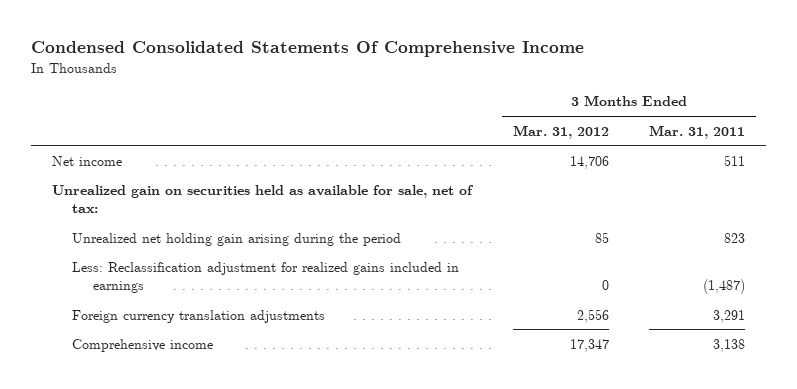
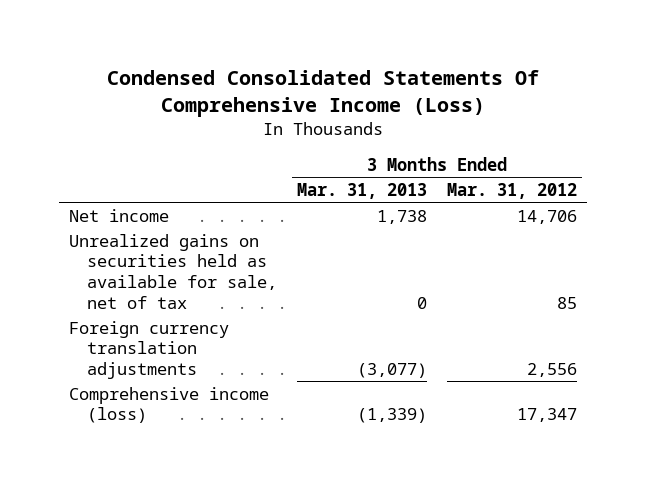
[31,41,585,58] Condensed Consolidated Statements Of Comprehensive Income -> [106,70,539,117] Condensed Consolidated Statements Of Comprehensive Income (Loss)
[649,124,746,139] Mar. 31, 2011 -> none
none -> [296,182,427,199] Mar. 31, 2013
[51,184,474,214] Unrealized gain on securities held as available for sale, net of tax: -> none
[72,261,460,294] Less: Reclassification adjustment for realized gains included in earnings -> none
[72,232,402,246] Unrealized net holding gain arising during the period -> [68,233,277,309] Unrealized gains on securities held as available for sale, net of tax
[72,338,214,352] Comprehensive income -> [68,386,269,424] Comprehensive income (loss)

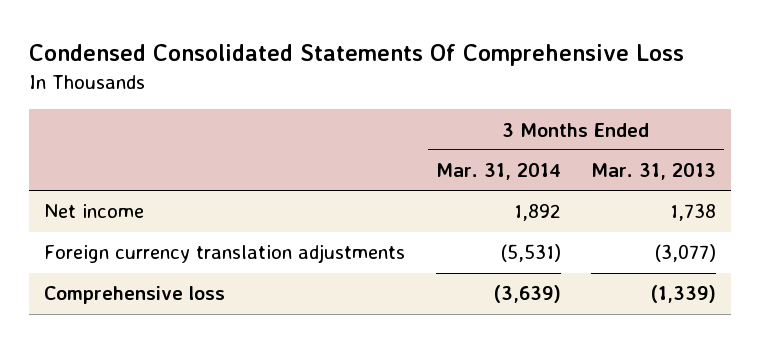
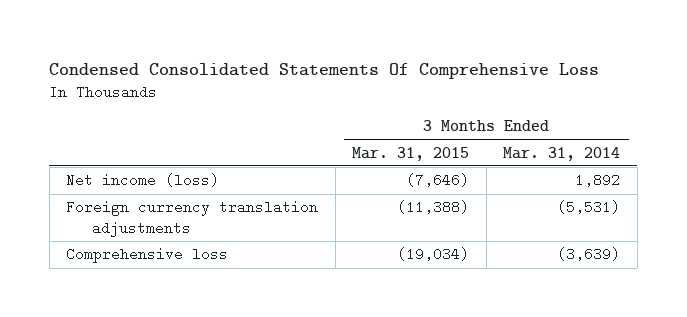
[591,163,717,181] Mar. 31, 2013 -> none
none -> [352,146,470,161] Mar. 31, 2015
[44,204,145,219] Net income -> [66,173,220,188] Net income (loss)

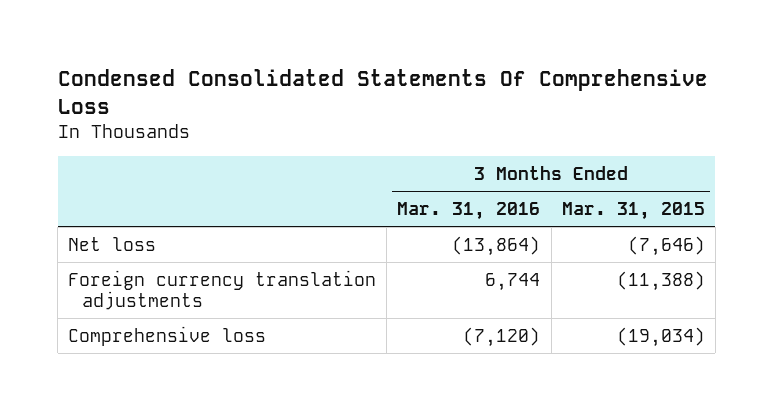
[503,146,621,161] Mar. 31, 2014 -> none
none -> [397,202,541,221] Mar. 31, 2016
[66,173,220,188] Net income (loss) -> [68,236,157,251] Net loss

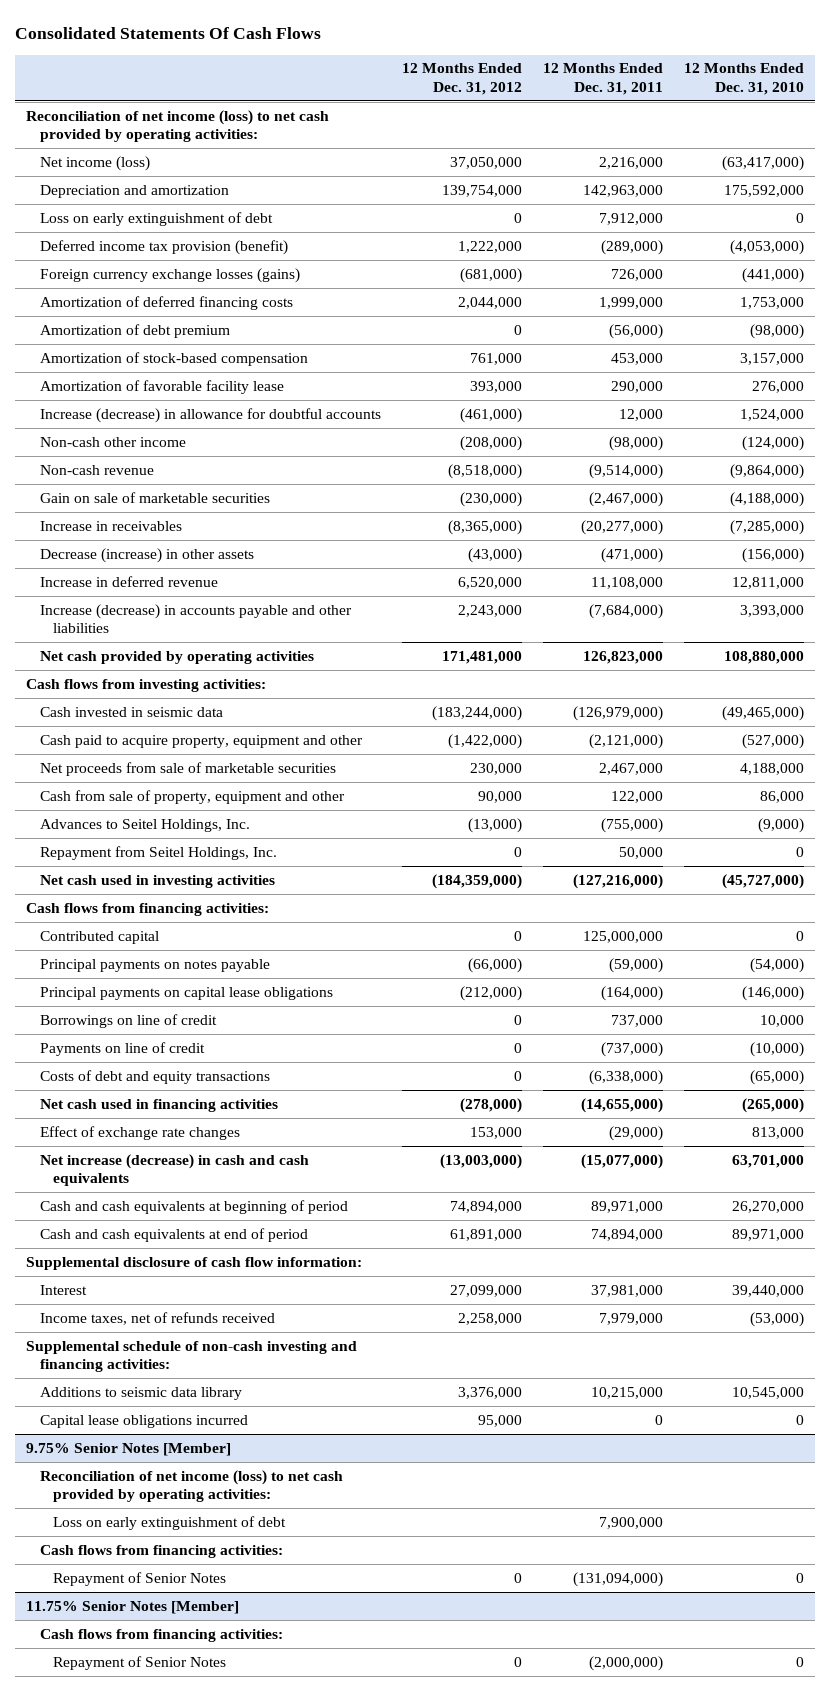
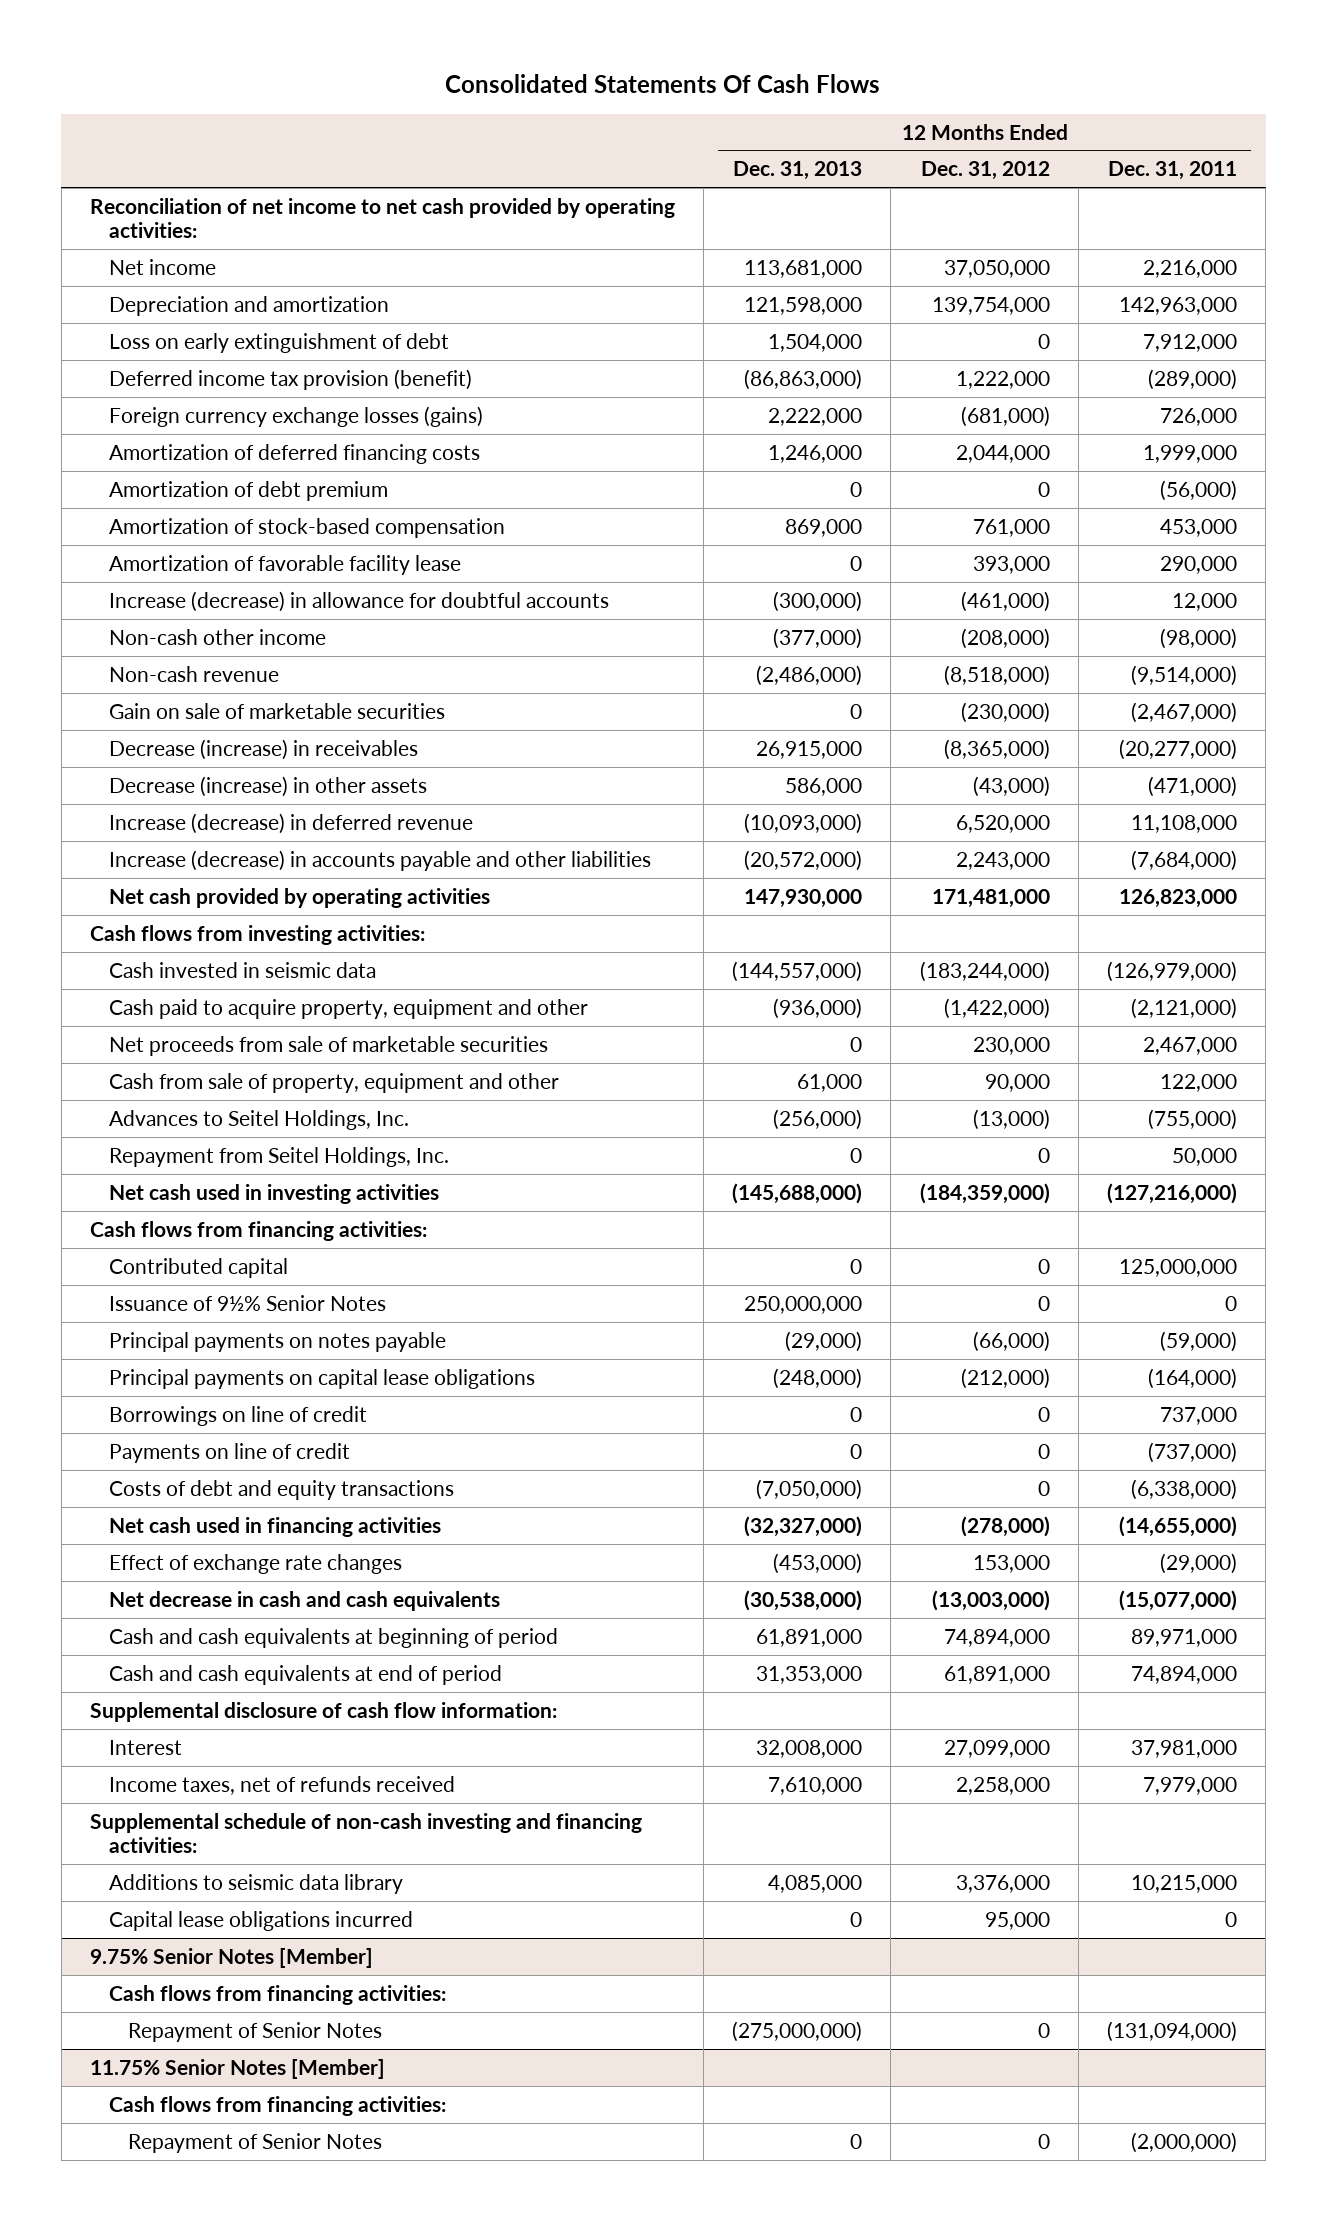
[684,63,805,95] 12 Months Ended Dec. 31, 2010 -> none
none -> [733,161,863,181] Dec. 31, 2013
[25,109,329,143] Reconciliation of net income (loss) to net cash provided by operating activities: -> [90,197,676,239] Reconciliation of net income to net cash provided by operating activities:
[39,155,150,171] Net income (loss) -> [109,258,217,275] Net income
[39,520,182,531] Increase in receivables -> [109,738,419,760] Decrease (increase) in receivables
[39,575,218,587] Increase in deferred revenue -> [109,812,474,834] Increase (decrease) in deferred revenue
none -> [109,1294,387,1311] Issuance of 9½% Senior Notes
[39,1153,309,1187] Net increase (decrease) in cash and cash equivalents -> [109,1590,501,1611] Net decrease in cash and cash equivalents
[39,1469,343,1503] Reconciliation of net income (loss) to net cash provided by operating activities: -> none
[53,1515,287,1530] Loss on early extinguishment of debt -> none

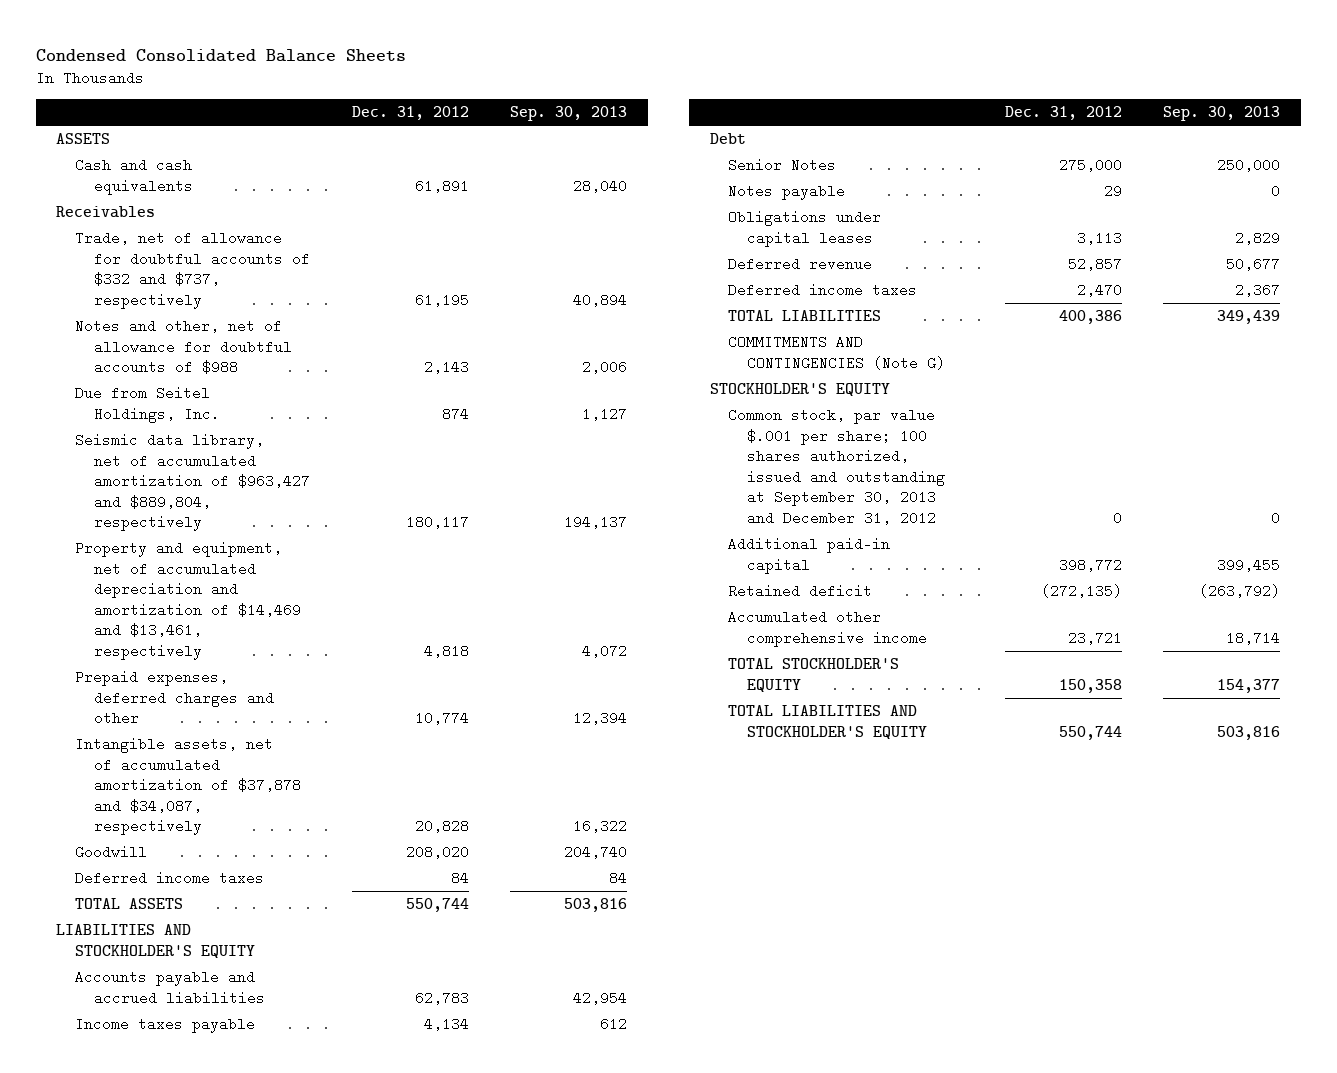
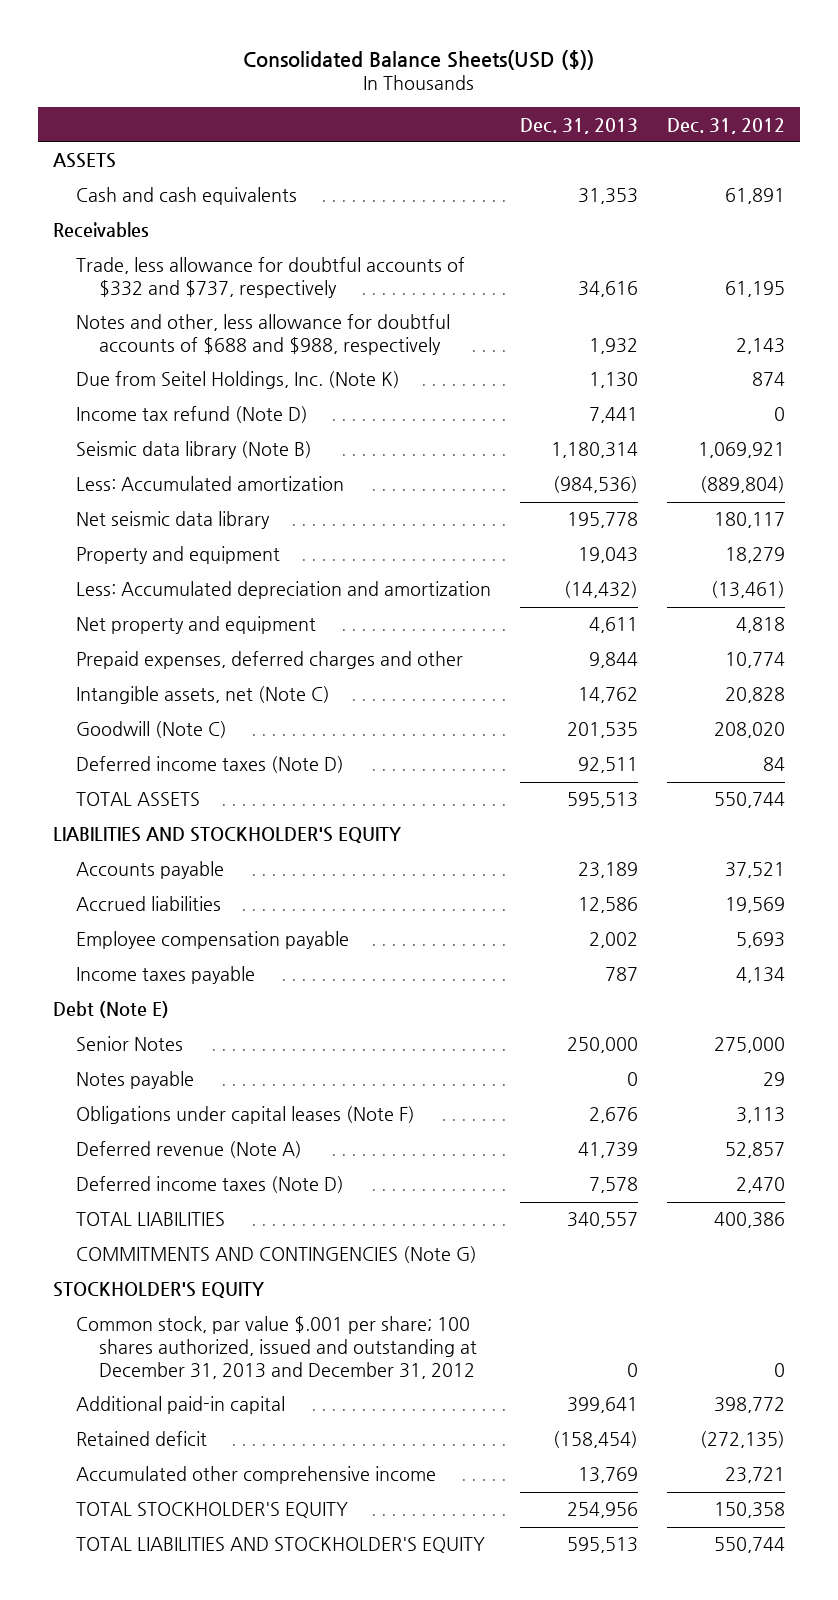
[35,48,406,62] Condensed Consolidated Balance Sheets -> [243,49,595,70] Consolidated Balance Sheets(USD ($))
[510,106,628,122] Sep. 30, 2013 -> none
none -> [520,117,639,134] Dec. 31, 2013
[75,230,311,309] Trade, net of allowance for doubtful accounts of $332 and $737, respectively -> [76,257,466,299] Trade, less allowance for doubtful accounts of $332 and $737, respectively
[75,318,293,375] Notes and other, net of allowance for doubtful accounts of $988 -> [76,314,451,356] Notes and other, less allowance for doubtful accounts of $688 and $988, respectively
[75,385,221,423] Due from Seitel Holdings, Inc. -> [76,371,401,390] Due from Seitel Holdings, Inc. (Note K)
none -> [76,406,309,424] Income tax refund (Note D)
none -> [76,441,313,460] Seismic data library (Note B)
none -> [76,476,345,492] Less: Accumulated amortization
[75,432,311,532] Seismic data library, net of accumulated amortization of $963,427 and $889,804, respectively -> [76,511,271,530] Net seismic data library
none -> [76,546,281,565] Property and equipment
none -> [76,581,492,600] Less: Accumulated depreciation and amortization
[75,540,302,660] Property and equipment, net of accumulated depreciation and amortization of $14,469 and $13,461, respectively -> [76,616,317,635] Net property and equipment
[75,736,302,836] Intangible assets, net of accumulated amortization of $37,878 and $34,087, respectively -> [76,686,331,705] Intangible assets, net (Note C)
[75,844,148,859] Goodwill -> [76,721,228,739] Goodwill (Note C)
[75,870,265,885] Deferred income taxes -> [76,756,345,774] Deferred income taxes (Note D)
[75,969,266,1005] Accounts payable and accrued liabilities -> none
none -> [76,861,225,880] Accounts payable
none -> [76,896,222,912] Accrued liabilities
none -> [76,931,350,950] Employee compensation payable
[709,132,746,144] Debt -> none
none -> [52,1001,169,1019] Debt (Note E)
[728,209,882,247] Obligations under capital leases -> [76,1106,416,1125] Obligations under capital leases (Note F)
[728,256,873,271] Deferred revenue -> [76,1141,303,1159] Deferred revenue (Note A)
[728,282,918,297] Deferred income taxes -> [76,1176,345,1194] Deferred income taxes (Note D)
[728,407,946,525] Common stock, par value $.001 per share; 100 shares authorized, issued and outstanding at September 30, 2013 and December 31, 2012 -> [76,1316,478,1380] Common stock, par value $.001 per share; 100 shares authorized, issued and outstanding at December 31, 2013 and December 31, 2012

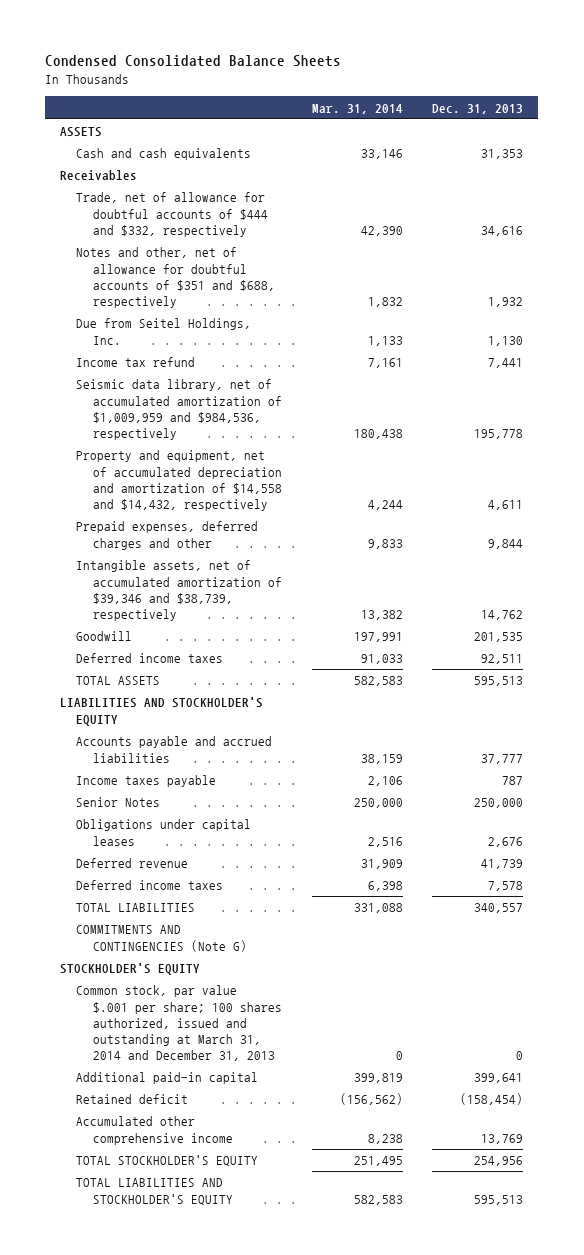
[243,49,595,70] Consolidated Balance Sheets(USD ($)) -> [45,55,342,68] Condensed Consolidated Balance Sheets
[667,117,786,134] Dec. 31, 2012 -> none
none -> [311,103,403,114] Mar. 31, 2014
[76,441,313,460] Seismic data library (Note B) -> none
[76,476,345,492] Less: Accumulated amortization -> none
[76,546,281,565] Property and equipment -> none
[76,581,492,600] Less: Accumulated depreciation and amortization -> none
[76,257,466,299] Trade, less allowance for doubtful accounts of $332 and $737, respectively -> [76,192,268,237] Trade, net of allowance for doubtful accounts of $444 and $332, respectively
[76,314,451,356] Notes and other, less allowance for doubtful accounts of $688 and $988, respectively -> [76,247,275,308] Notes and other, net of allowance for doubtful accounts of $351 and $688, respectively
[76,371,401,390] Due from Seitel Holdings, Inc. (Note K) -> [76,318,252,345] Due from Seitel Holdings, Inc.
[76,406,309,424] Income tax refund (Note D) -> [76,357,196,368] Income tax refund
[76,511,271,530] Net seismic data library -> [76,379,282,440] Seismic data library, net of accumulated amortization of $1,009,959 and $984,536, respectively
[76,616,317,635] Net property and equipment -> [76,450,282,511] Property and equipment, net of accumulated depreciation and amortization of $14,558 and $14,432, respectively
[76,686,331,705] Intangible assets, net (Note C) -> [76,560,282,621] Intangible assets, net of accumulated amortization of $39,346 and $38,739, respectively
[76,721,228,739] Goodwill (Note C) -> [76,631,133,642] Goodwill
[76,756,345,774] Deferred income taxes (Note D) -> [76,653,224,664] Deferred income taxes
[76,861,225,880] Accounts payable -> none
[76,896,222,912] Accrued liabilities -> none
[76,931,350,950] Employee compensation payable -> none
none -> [76,736,273,763] Accounts payable and accrued liabilities
[52,1001,169,1019] Debt (Note E) -> none
[76,1071,195,1090] Notes payable -> none
[76,1106,416,1125] Obligations under capital leases (Note F) -> [76,819,252,846] Obligations under capital leases
[76,1141,303,1159] Deferred revenue (Note A) -> [76,858,189,869] Deferred revenue
[76,1176,345,1194] Deferred income taxes (Note D) -> [76,880,224,891] Deferred income taxes
[76,1316,478,1380] Common stock, par value $.001 per share; 100 shares authorized, issued and outstanding at December 31, 2013 and December 31, 2012 -> [76,985,282,1062] Common stock, par value $.001 per share; 100 shares authorized, issued and outstanding at March 31, 2014 and December 31, 2013

